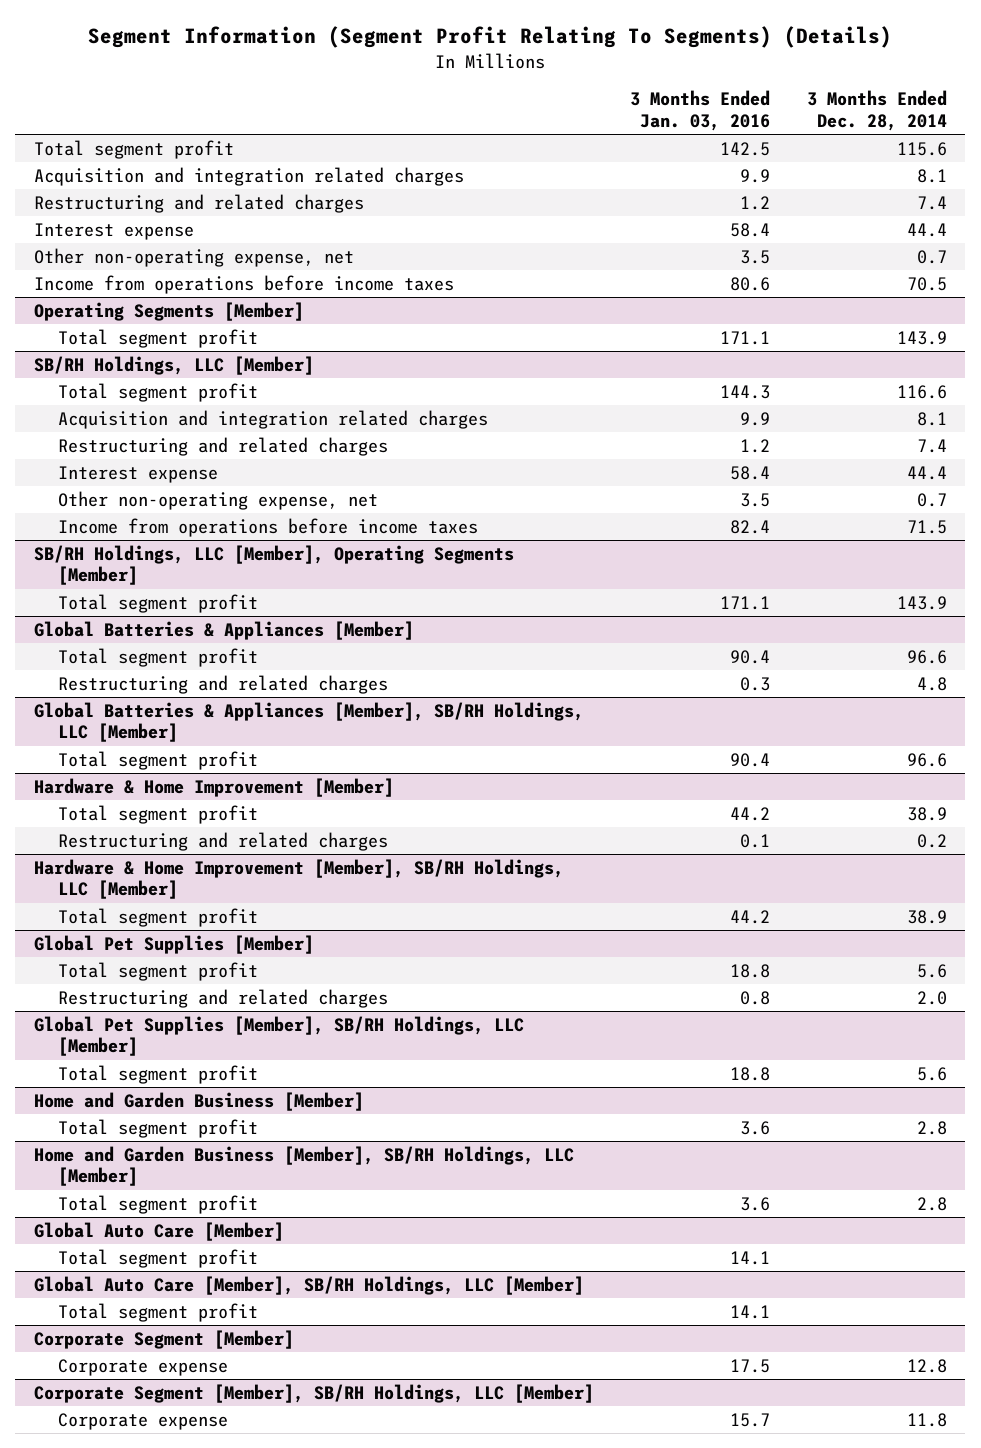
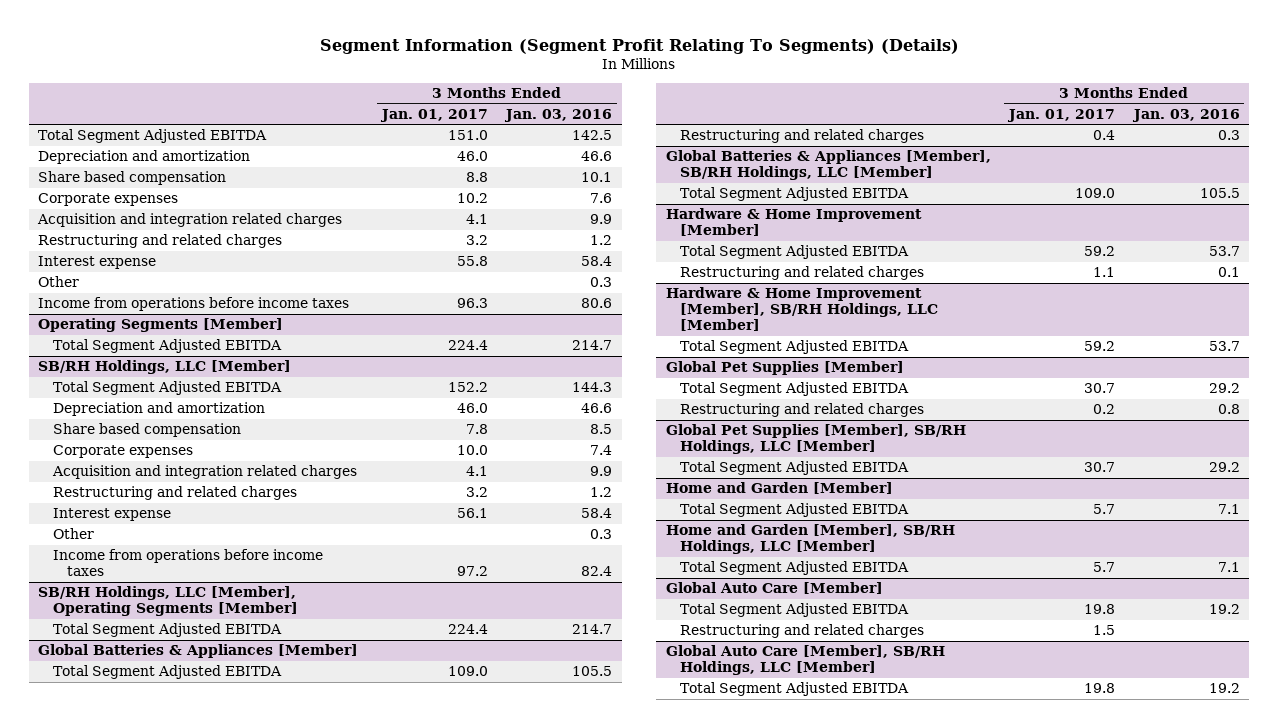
[807,90,948,131] 3 Months Ended Dec. 28, 2014 -> none
none -> [379,109,488,123] Jan. 01, 2017
[33,139,234,159] Total segment profit -> [38,129,268,144] Total Segment Adjusted EBITDA
none -> [38,150,251,165] Depreciation and amortization
none -> [38,171,227,186] Share based compensation
none -> [38,193,179,207] Corporate expenses
[33,247,354,267] Other non-operating expense, net -> none
none -> [38,276,80,288] Other
[57,328,258,348] Total segment profit -> [52,339,282,354] Total Segment Adjusted EBITDA
[720,330,771,345] 171.1 -> [572,340,613,351] 214.7
[57,382,258,402] Total segment profit -> [52,381,282,396] Total Segment Adjusted EBITDA
none -> [52,402,265,417] Depreciation and amortization
none -> [52,423,241,438] Share based compensation
none -> [52,445,193,459] Corporate expenses
[57,490,378,510] Other non-operating expense, net -> none
none -> [52,528,94,540] Other
[57,593,258,613] Total segment profit -> [52,623,282,638] Total Segment Adjusted EBITDA
[720,595,771,610] 171.1 -> [572,624,613,635] 214.7
[57,647,258,667] Total segment profit -> [52,665,282,680] Total Segment Adjusted EBITDA
[730,649,771,664] 90.4 -> [572,666,613,677] 105.5
[57,750,258,770] Total segment profit -> [679,187,909,202] Total Segment Adjusted EBITDA
[730,752,771,767] 90.4 -> [1199,188,1240,199] 105.5
[57,804,258,824] Total segment profit -> [679,245,909,260] Total Segment Adjusted EBITDA
[730,806,771,821] 44.2 -> [1208,246,1240,257] 53.7
[57,907,258,927] Total segment profit -> [679,340,909,355] Total Segment Adjusted EBITDA
[730,909,771,924] 44.2 -> [1208,341,1240,352] 53.7
[57,961,258,981] Total segment profit -> [679,382,909,397] Total Segment Adjusted EBITDA
[730,963,771,978] 18.8 -> [1208,383,1240,394] 29.2
[57,1064,258,1084] Total segment profit -> [679,461,909,476] Total Segment Adjusted EBITDA
[730,1066,771,1081] 18.8 -> [1208,462,1240,473] 29.2
[33,1091,364,1111] Home and Garden Business [Member] -> [665,482,893,495] Home and Garden [Member]
[57,1118,258,1138] Total segment profit -> [679,503,909,518] Total Segment Adjusted EBITDA
[740,1120,771,1135] 3.6 -> [1217,504,1240,515] 7.1
[33,1145,574,1187] Home and Garden Business [Member], SB/RH Holdings, LLC [Member] -> [665,524,955,555] Home and Garden [Member], SB/RH Holdings, LLC [Member]
[57,1194,258,1214] Total segment profit -> [679,561,909,576] Total Segment Adjusted EBITDA
[740,1196,771,1211] 3.6 -> [1217,562,1240,573] 7.1
[57,1248,258,1268] Total segment profit -> [679,603,909,618] Total Segment Adjusted EBITDA
[730,1250,771,1265] 14.1 -> [1208,604,1240,615] 19.2
none -> [679,624,924,639] Restructuring and related charges
[33,1329,294,1349] Corporate Segment [Member] -> none
[57,1358,228,1376] Corporate expense -> none
[33,1383,594,1403] Corporate Segment [Member], SB/RH Holdings, LLC [Member] -> none
[57,1412,228,1430] Corporate expense -> none
[57,1302,258,1322] Total segment profit -> [679,682,909,697] Total Segment Adjusted EBITDA
[730,1304,771,1319] 14.1 -> [1208,683,1240,694] 19.2

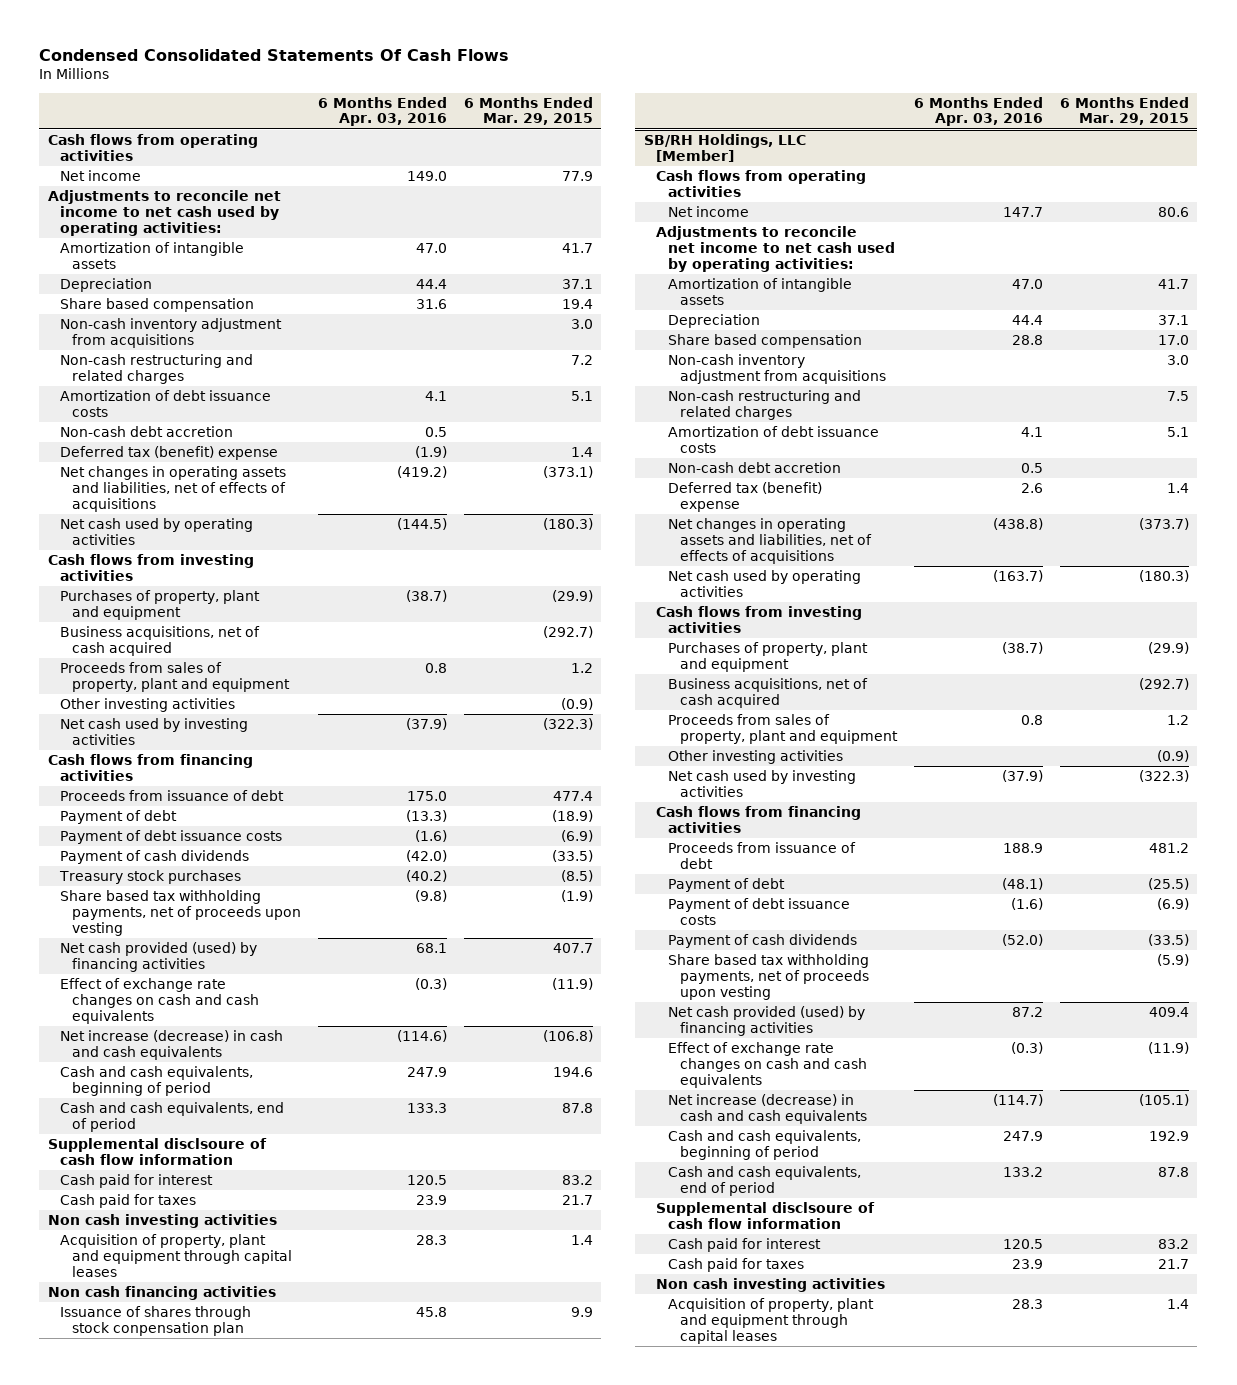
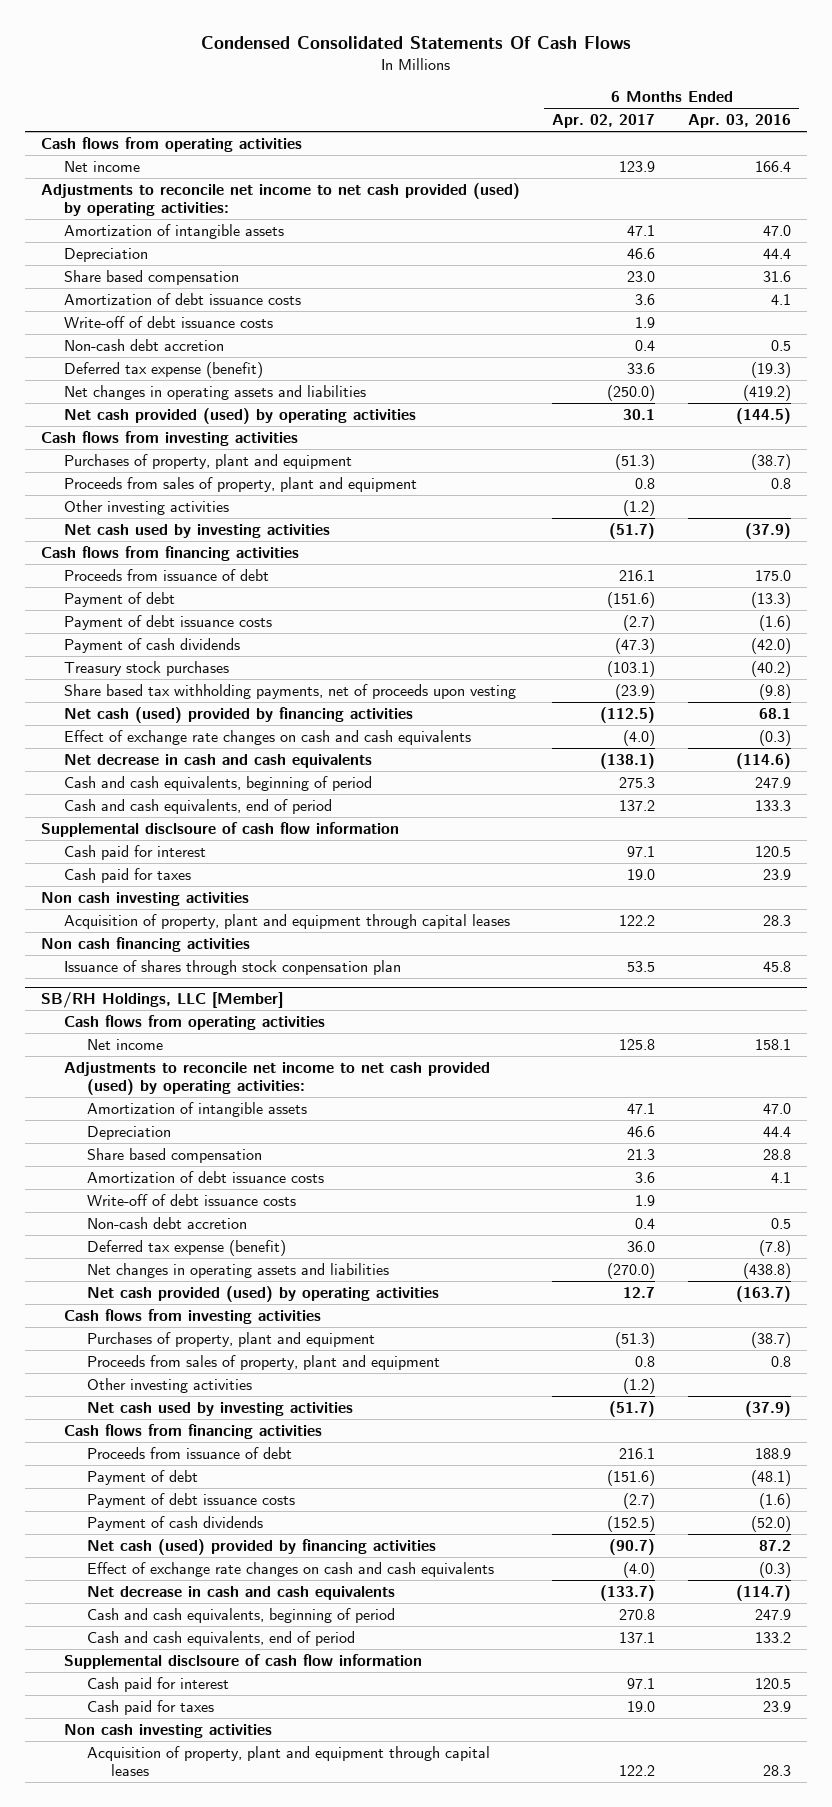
[463,96,593,126] 6 Months Ended Mar. 29, 2015 -> none
none -> [552,114,656,129] Apr. 02, 2017
[406,171,447,182] 149.0 -> [754,160,791,172] 166.4
[47,190,281,236] Adjustments to reconcile net income to net cash used by operating activities: -> [40,182,520,217] Adjustments to reconcile net income to net cash provided (used) by operating activities:
[59,318,282,348] Non-cash inventory adjustment from acquisitions -> none
[59,354,253,384] Non-cash restructuring and related charges -> none
none -> [64,315,274,328] Write-off of debt issuance costs
[59,446,278,461] Deferred tax (benefit) expense -> [64,361,264,378] Deferred tax expense (benefit)
[414,446,447,459] (1.9) -> [750,361,791,378] (19.3)
[59,466,286,512] Net changes in operating assets and liabilities, net of effects of acquisitions -> [64,384,367,400] Net changes in operating assets and liabilities
[59,518,253,545] Net cash used by operating activities -> [64,407,417,424] Net cash provided (used) by operating activities
[59,626,260,656] Business acquisitions, net of cash acquired -> none
[59,942,257,972] Net cash provided (used) by financing activities -> [64,706,414,723] Net cash (used) provided by financing activities
[59,1030,283,1060] Net increase (decrease) in cash and cash equivalents -> [64,753,373,768] Net decrease in cash and cash equivalents
[1002,207,1043,218] 147.7 -> [754,1038,791,1050] 158.1
[655,226,895,272] Adjustments to reconcile net income to net cash used by operating activities: -> [64,1061,491,1096] Adjustments to reconcile net income to net cash provided (used) by operating activities:
[667,354,886,384] Non-cash inventory adjustment from acquisitions -> none
[667,390,861,420] Non-cash restructuring and related charges -> none
none -> [87,1193,297,1206] Write-off of debt issuance costs
[667,482,822,512] Deferred tax (benefit) expense -> [87,1239,287,1256] Deferred tax expense (benefit)
[1020,483,1043,494] 2.6 -> [758,1239,791,1256] (7.8)
[667,518,872,564] Net changes in operating assets and liabilities, net of effects of acquisitions -> [87,1262,390,1278] Net changes in operating assets and liabilities
[667,570,861,597] Net cash used by operating activities -> [87,1285,440,1302] Net cash provided (used) by operating activities
[667,678,868,708] Business acquisitions, net of cash acquired -> none
[667,954,869,1000] Share based tax withholding payments, net of proceeds upon vesting -> none
[667,1006,865,1036] Net cash provided (used) by financing activities -> [87,1538,437,1555] Net cash (used) provided by financing activities
[667,1094,867,1124] Net increase (decrease) in cash and cash equivalents -> [87,1585,396,1600] Net decrease in cash and cash equivalents

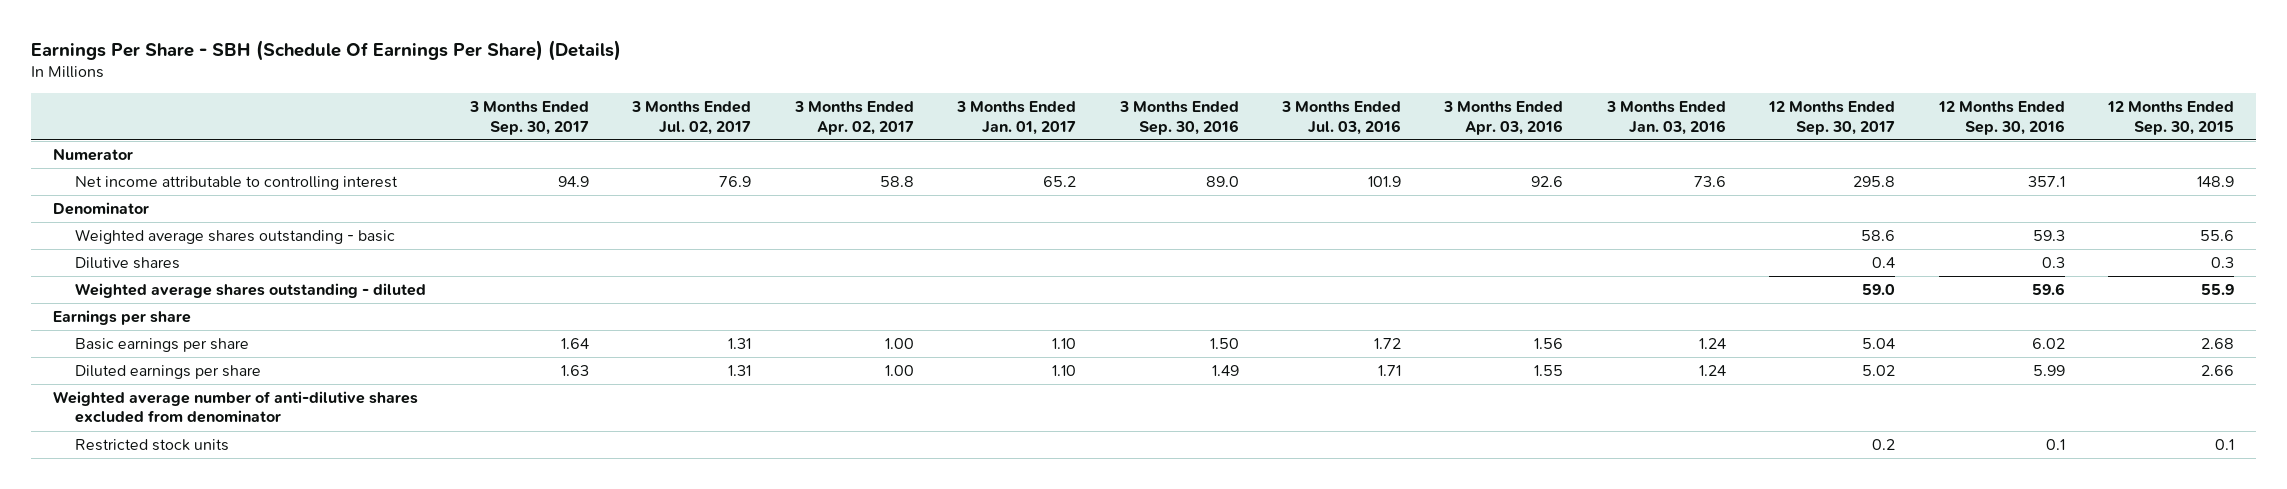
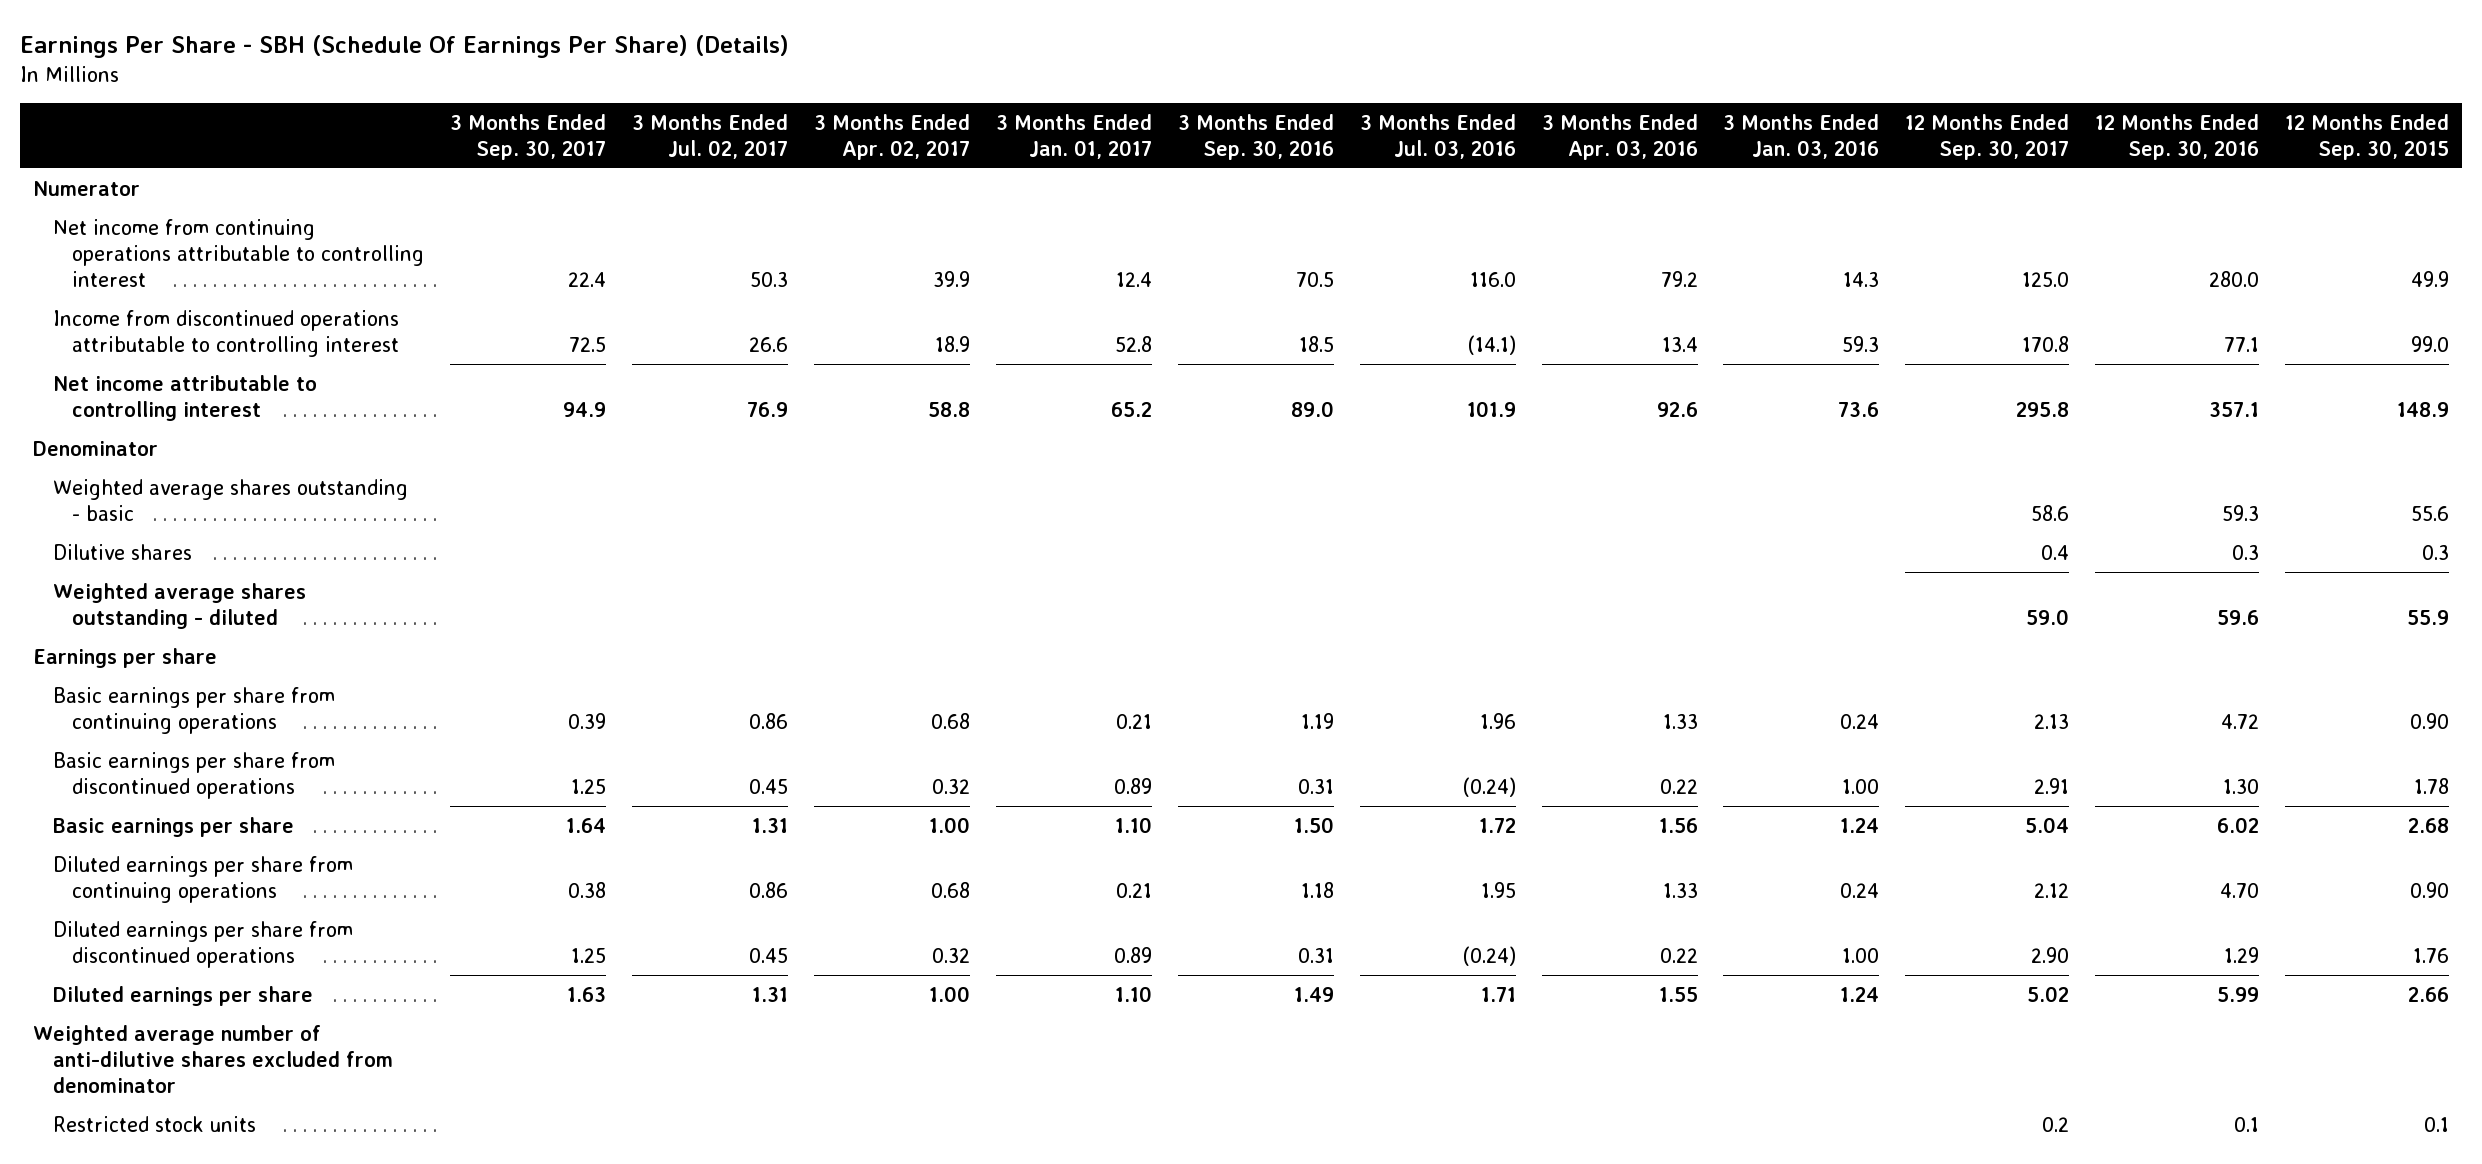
none -> [52,218,425,287] Net income from continuing operations attributable to controlling interest
none -> [52,309,400,357] Income from discontinued operations attributable to controlling interest
none -> [52,686,335,734] Basic earnings per share from continuing operations
none -> [52,751,335,799] Basic earnings per share from discontinued operations
none -> [52,855,353,903] Diluted earnings per share from continuing operations
none -> [52,920,353,968] Diluted earnings per share from discontinued operations

